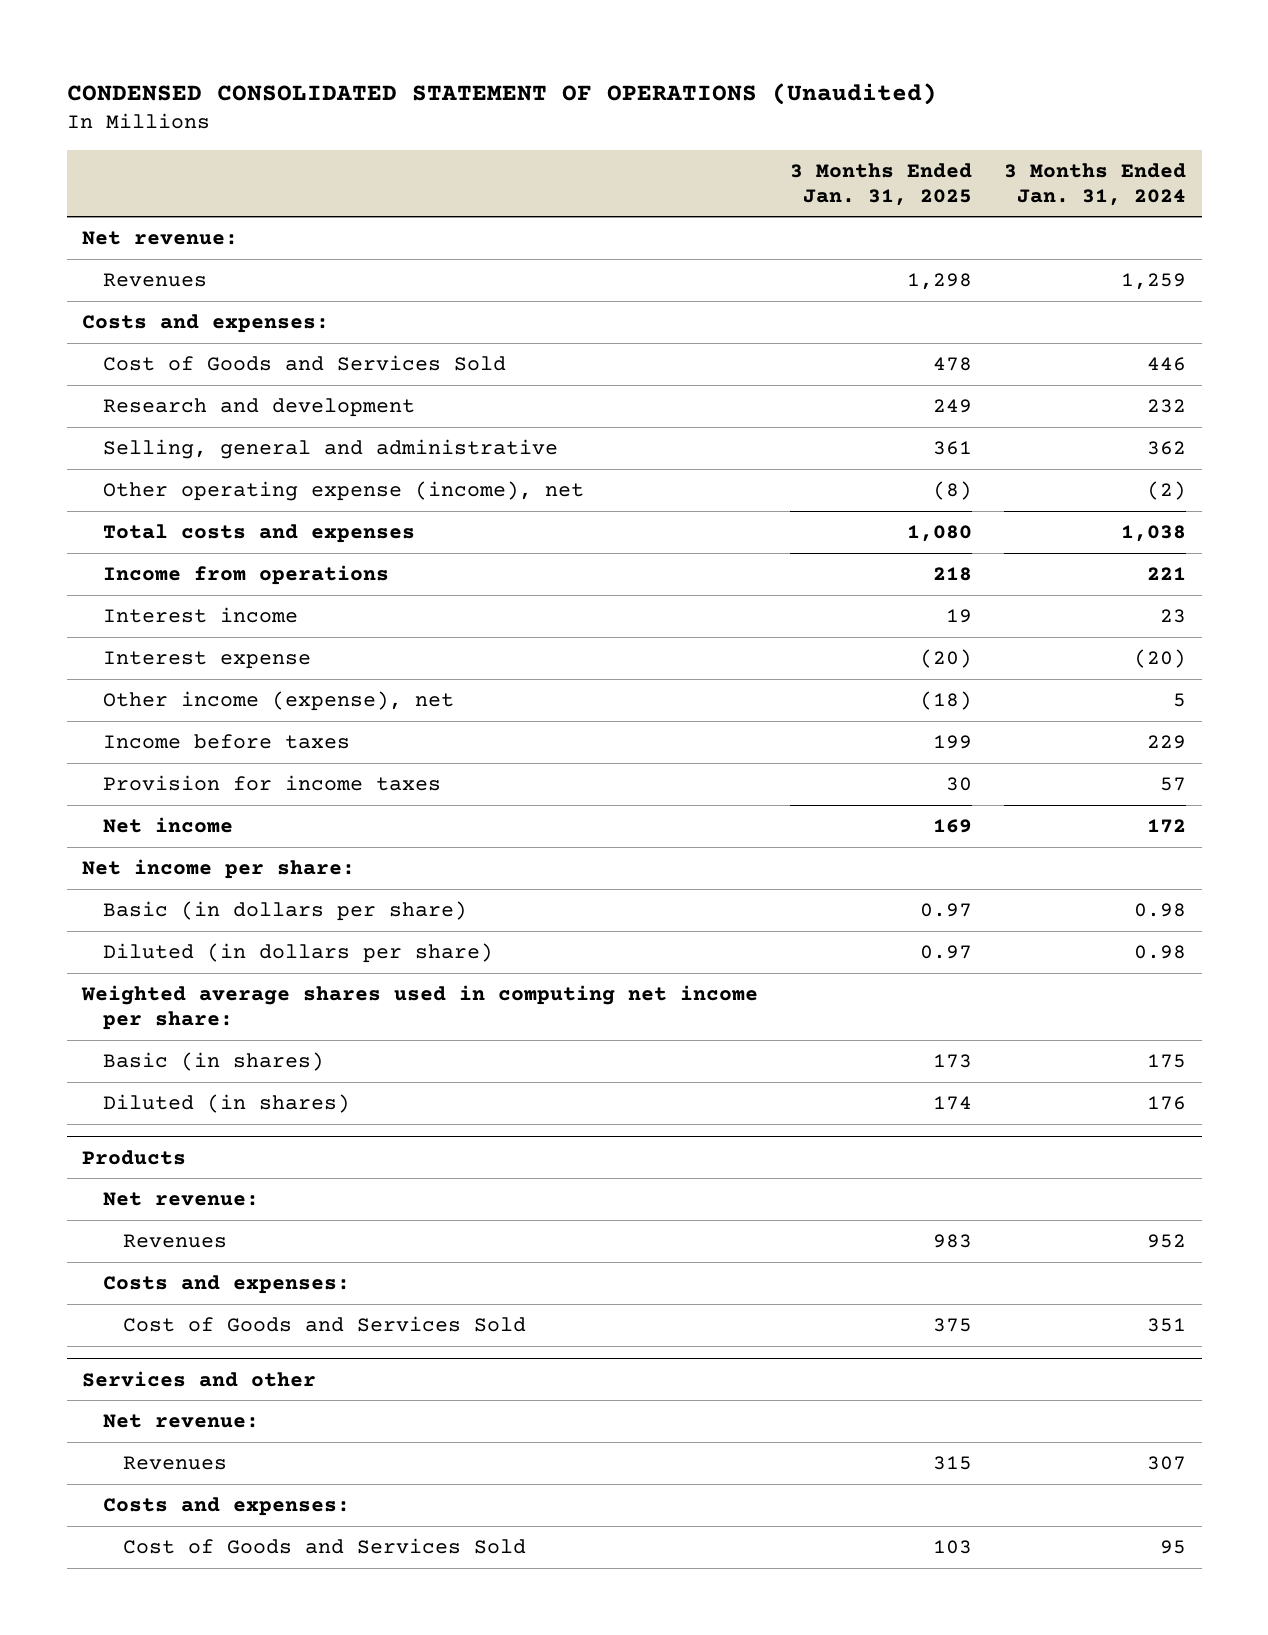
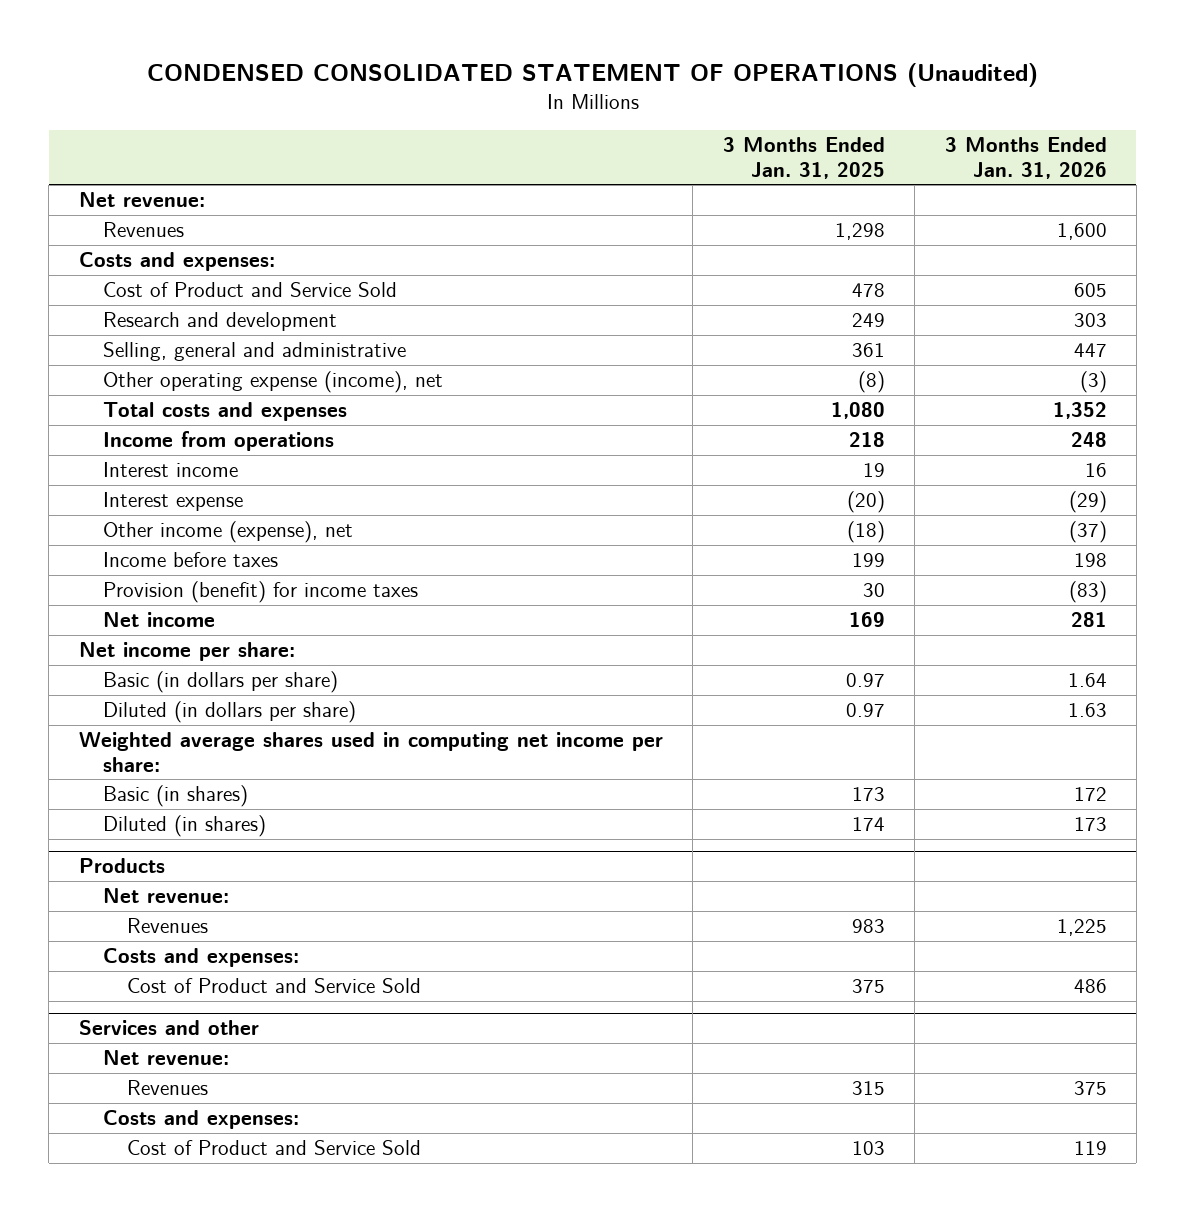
[1003,162,1186,206] 3 Months Ended Jan. 31, 2024 -> none
none -> [944,137,1107,179] 3 Months Ended Jan. 31, 2026
[102,354,506,371] Cost of Goods and Services Sold -> [102,282,397,298] Cost of Product and Service Sold
[102,774,441,791] Provision for income taxes -> [102,581,418,604] Provision (benefit) for income taxes
[123,1315,527,1332] Cost of Goods and Services Sold -> [126,978,421,994] Cost of Product and Service Sold
[123,1537,527,1554] Cost of Goods and Services Sold -> [126,1140,421,1156] Cost of Product and Service Sold

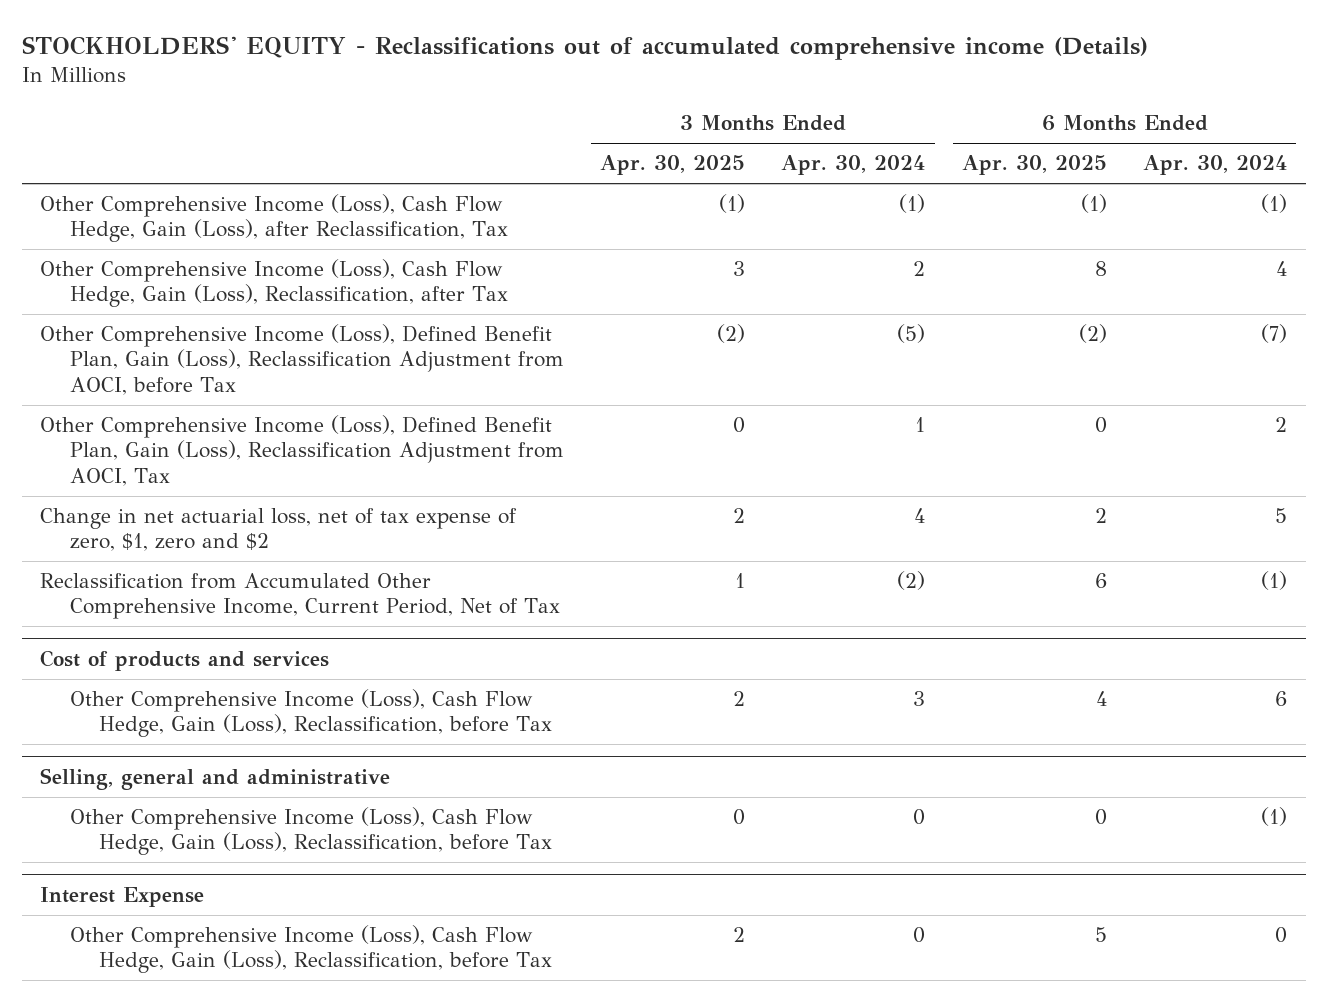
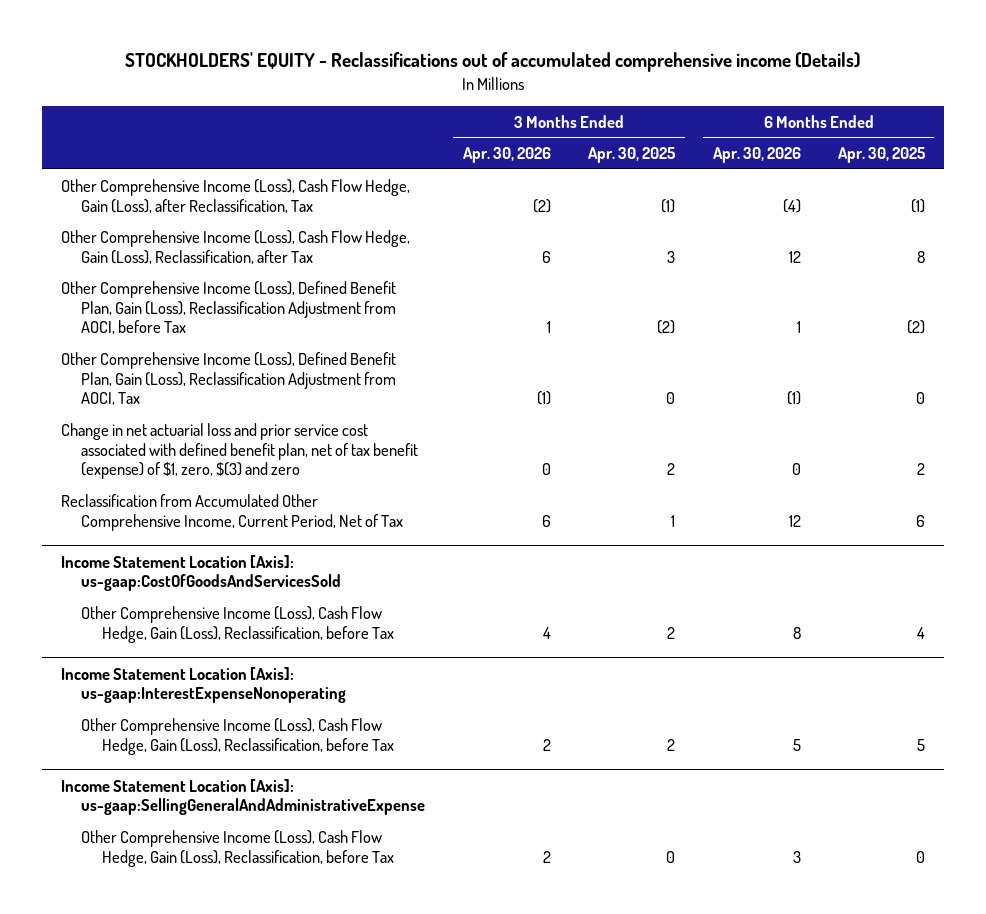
[781,155,926,176] Apr. 30, 2024 -> none
[1143,155,1288,176] Apr. 30, 2024 -> none
none -> [462,147,551,164] Apr. 30, 2026
none -> [712,147,801,164] Apr. 30, 2026
[39,508,517,552] Change in net actuarial loss, net of tax expense of zero, $1, zero and $2 -> [60,422,419,480] Change in net actuarial loss and prior service cost associated with defined benefit plan, net of tax benefit (expense) of $1, zero, $(3) and zero
[39,649,329,671] Cost of products and services -> none
none -> [60,554,342,592] Income Statement Location [Axis]: us-gaap:CostOfGoodsAndServicesSold
[39,767,390,790] Selling, general and administrative -> none
[69,807,553,856] Other Comprehensive Income (Loss), Cash Flow Hedge, Gain (Loss), Reclassification, before Tax -> none
[39,886,204,907] Interest Expense -> none
none -> [60,666,347,704] Income Statement Location [Axis]: us-gaap:InterestExpenseNonoperating
none -> [60,778,426,816] Income Statement Location [Axis]: us-gaap:SellingGeneralAndAdministrativeExpense
none -> [81,829,395,867] Other Comprehensive Income (Loss), Cash Flow Hedge, Gain (Loss), Reclassification, before Tax

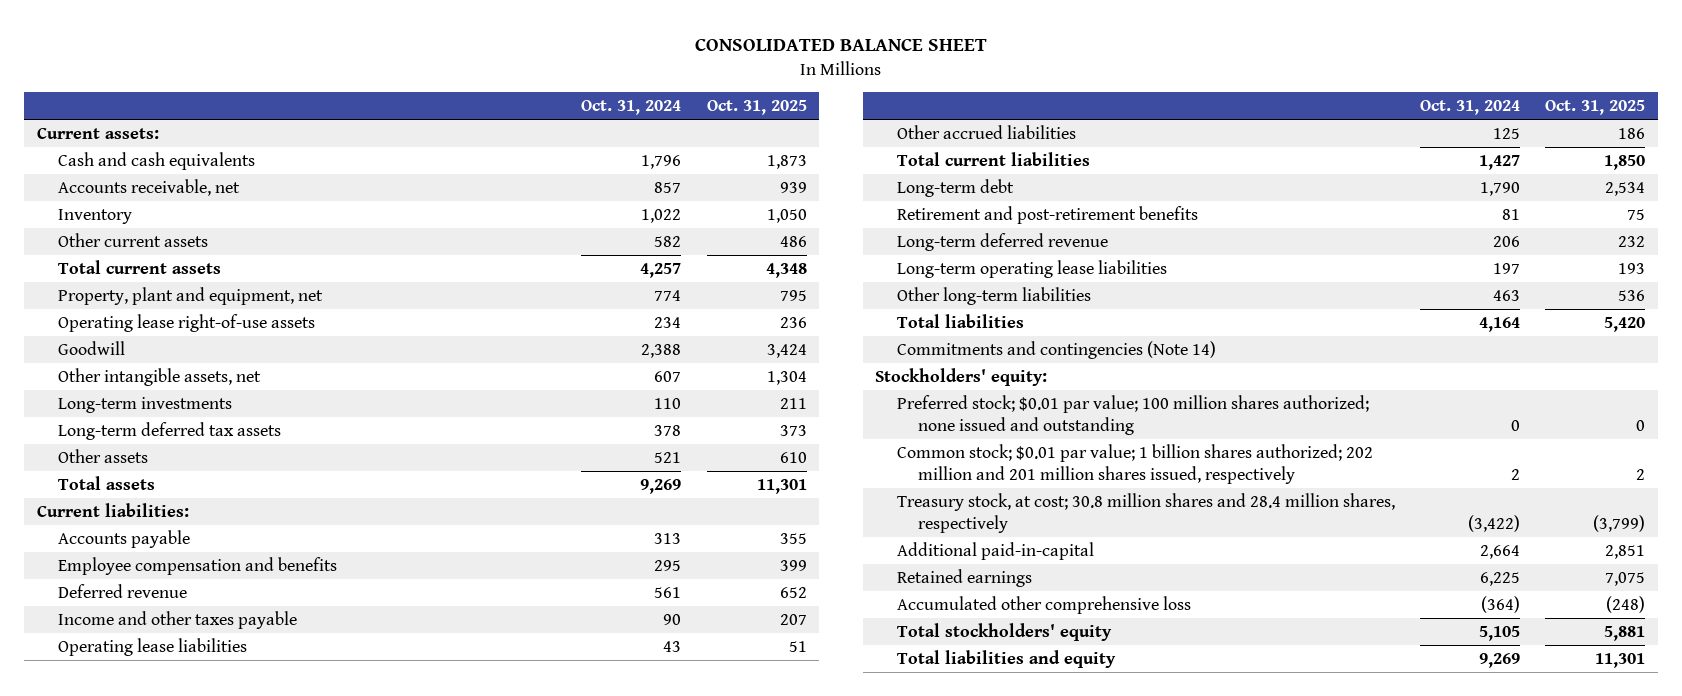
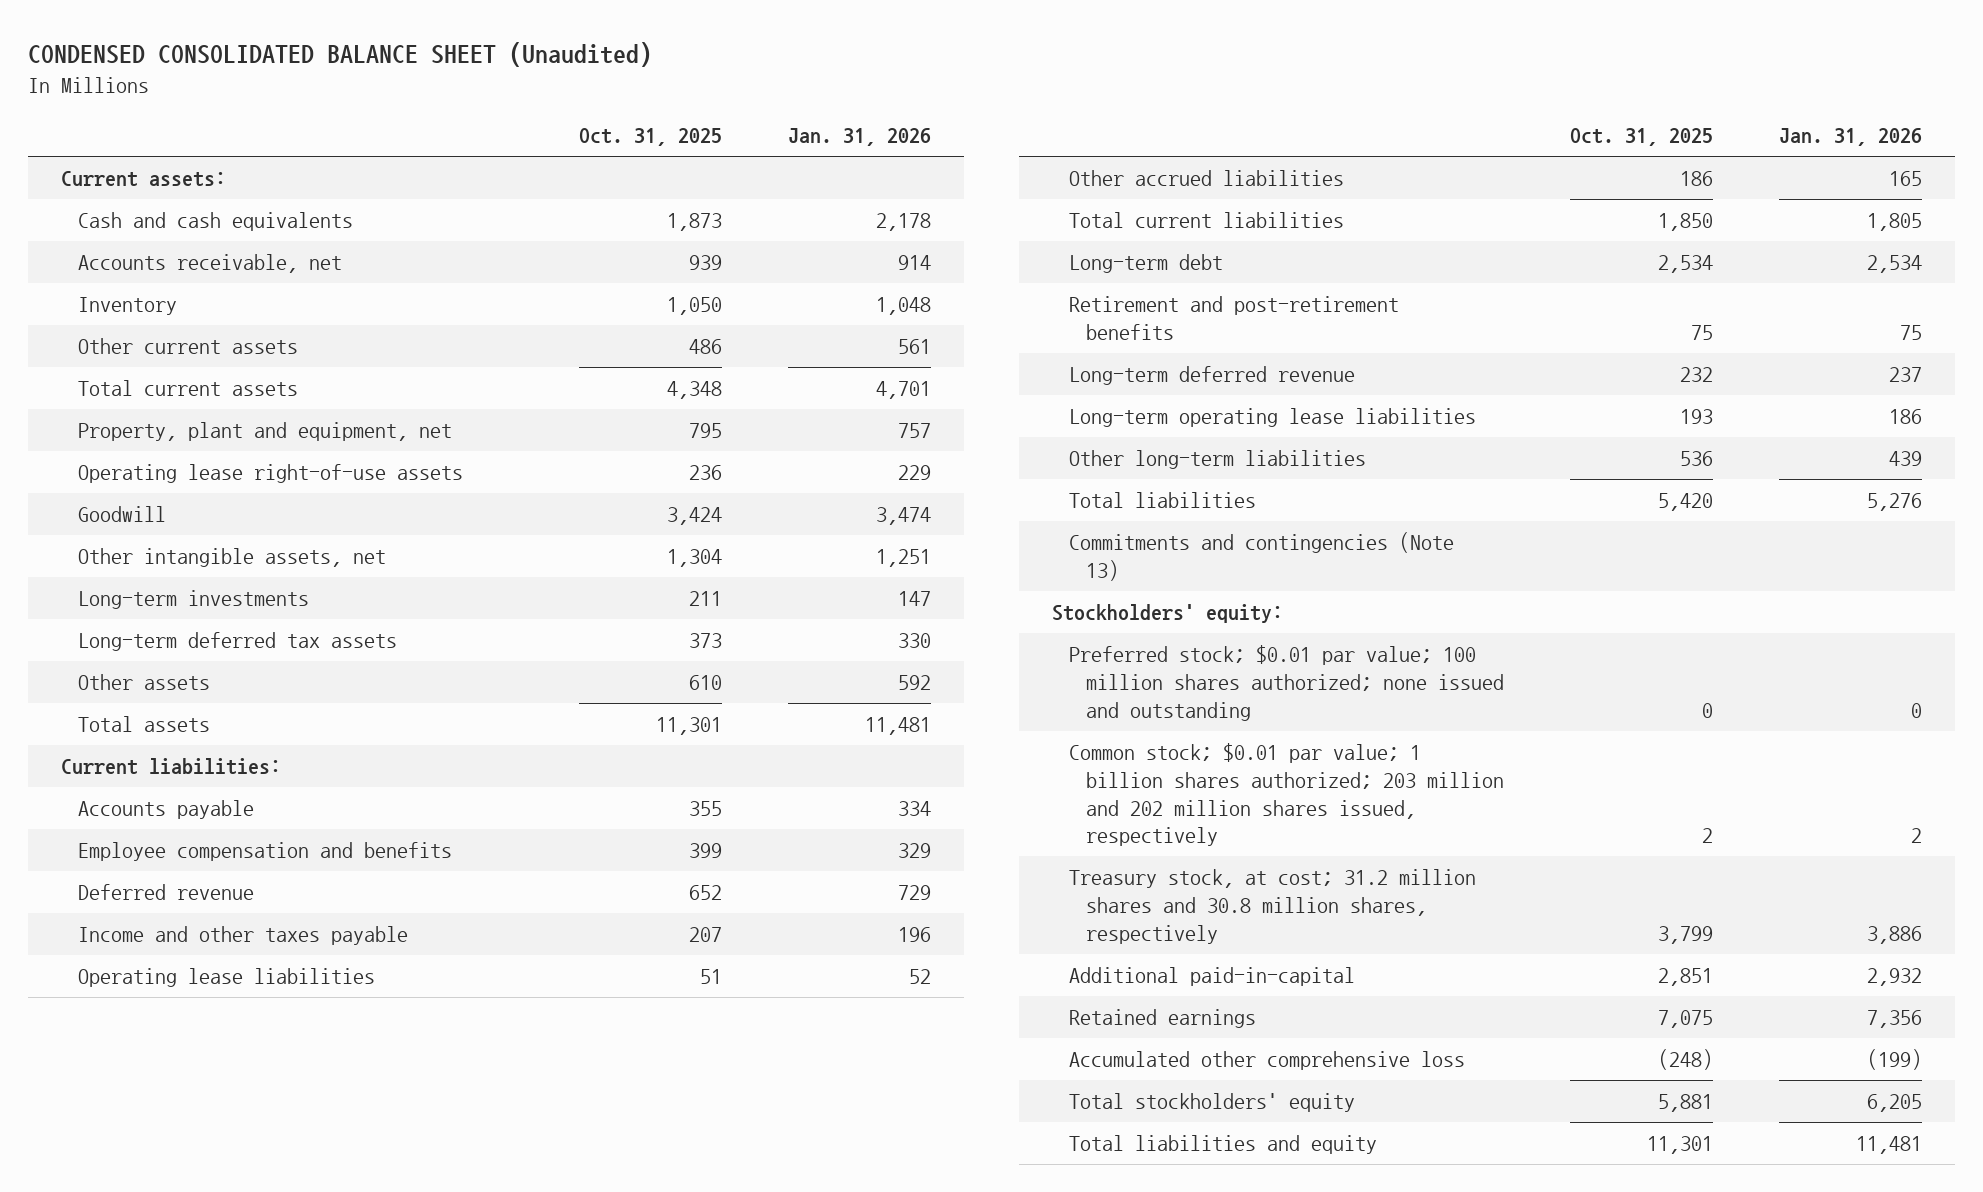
[694,38,987,52] CONSOLIDATED BALANCE SHEET -> [28,42,653,68] CONDENSED CONSOLIDATED BALANCE SHEET (Unaudited)
[581,100,682,116] Oct. 31, 2024 -> none
none -> [788,128,932,147] Jan. 31, 2026
[896,341,1216,360] Commitments and contingencies (Note 14) -> [1069,532,1455,581] Commitments and contingencies (Note 13)
[896,444,1373,485] Common stock; $0.01 par value; 1 billion shares authorized; 202 million and 201 million shares issued, respectively -> [1069,743,1505,847] Common stock; $0.01 par value; 1 billion shares authorized; 203 million and 202 million shares issued, respectively
[896,493,1395,534] Treasury stock, at cost; 30.8 million shares and 28.4 million shares, respectively -> [1069,869,1477,944] Treasury stock, at cost; 31.2 million shares and 30.8 million shares, respectively
[1593,515,1646,533] (3,799) -> [1658,925,1714,944] 3,799

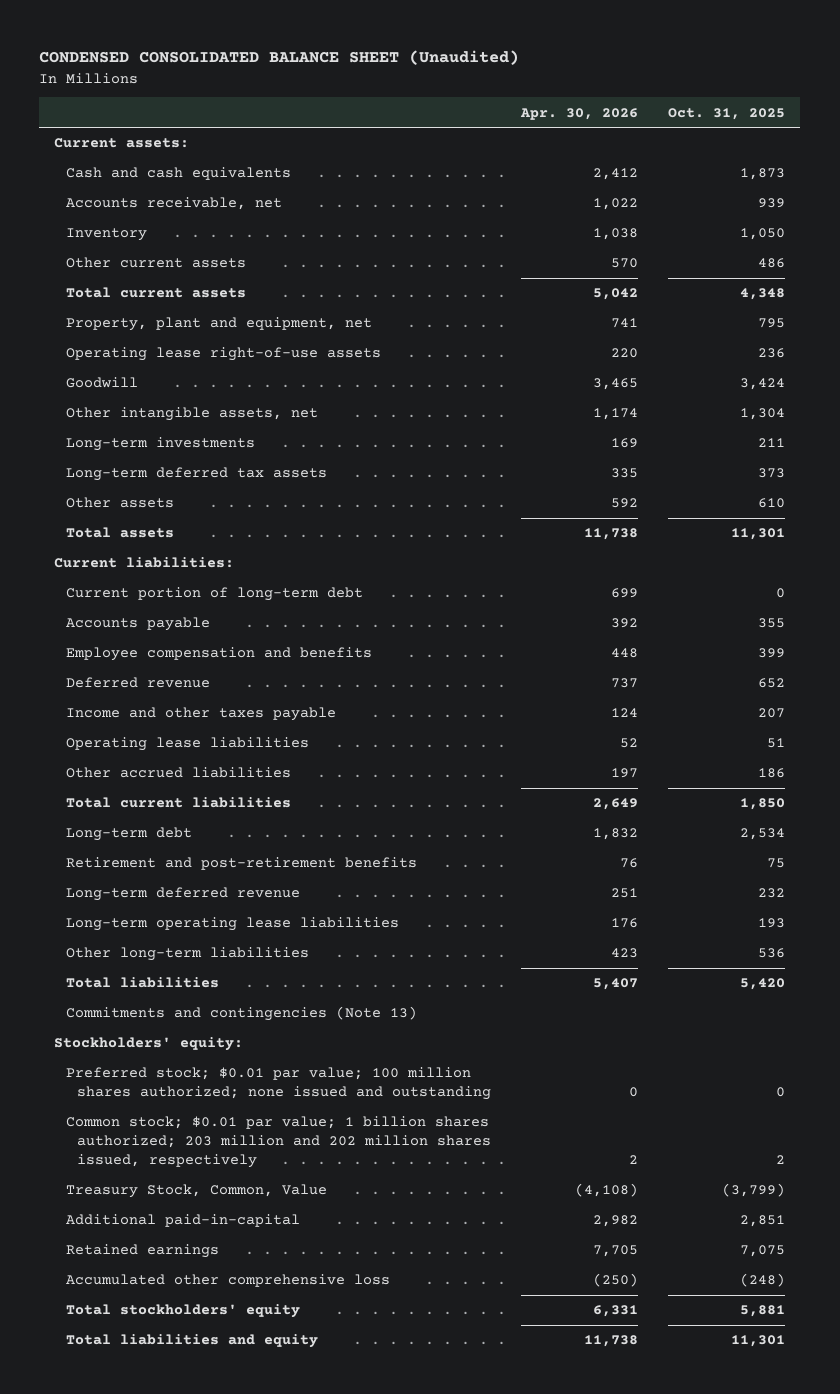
[788,128,932,147] Jan. 31, 2026 -> none
none -> [520,107,639,120] Apr. 30, 2026
none -> [65,587,363,602] Current portion of long-term debt
[1069,869,1477,944] Treasury stock, at cost; 31.2 million shares and 30.8 million shares, respectively -> none
none -> [65,1184,327,1199] Treasury Stock, Common, Value

